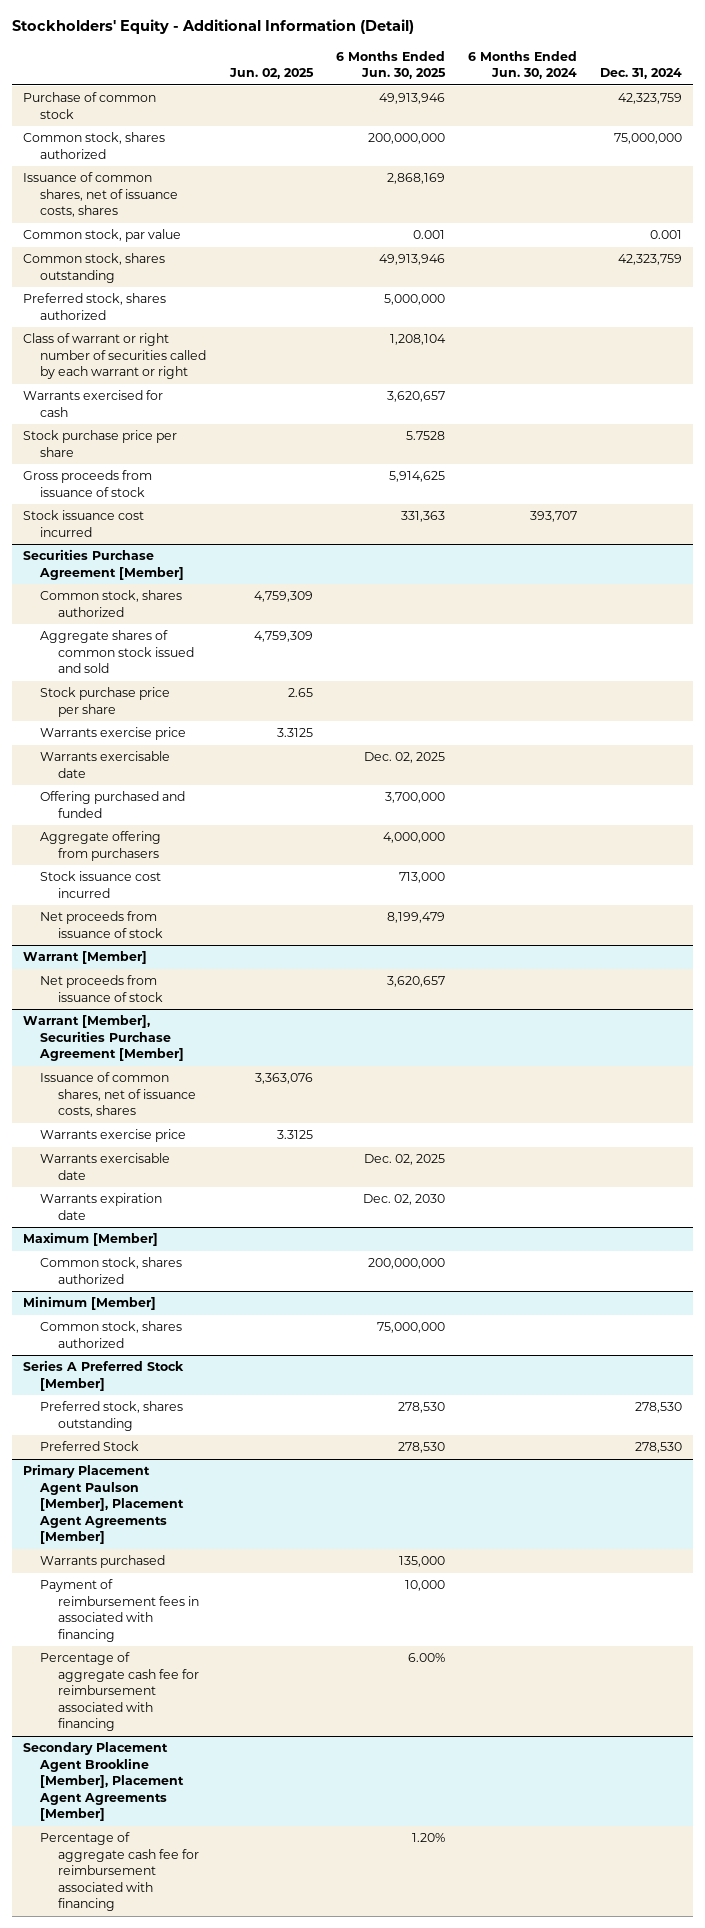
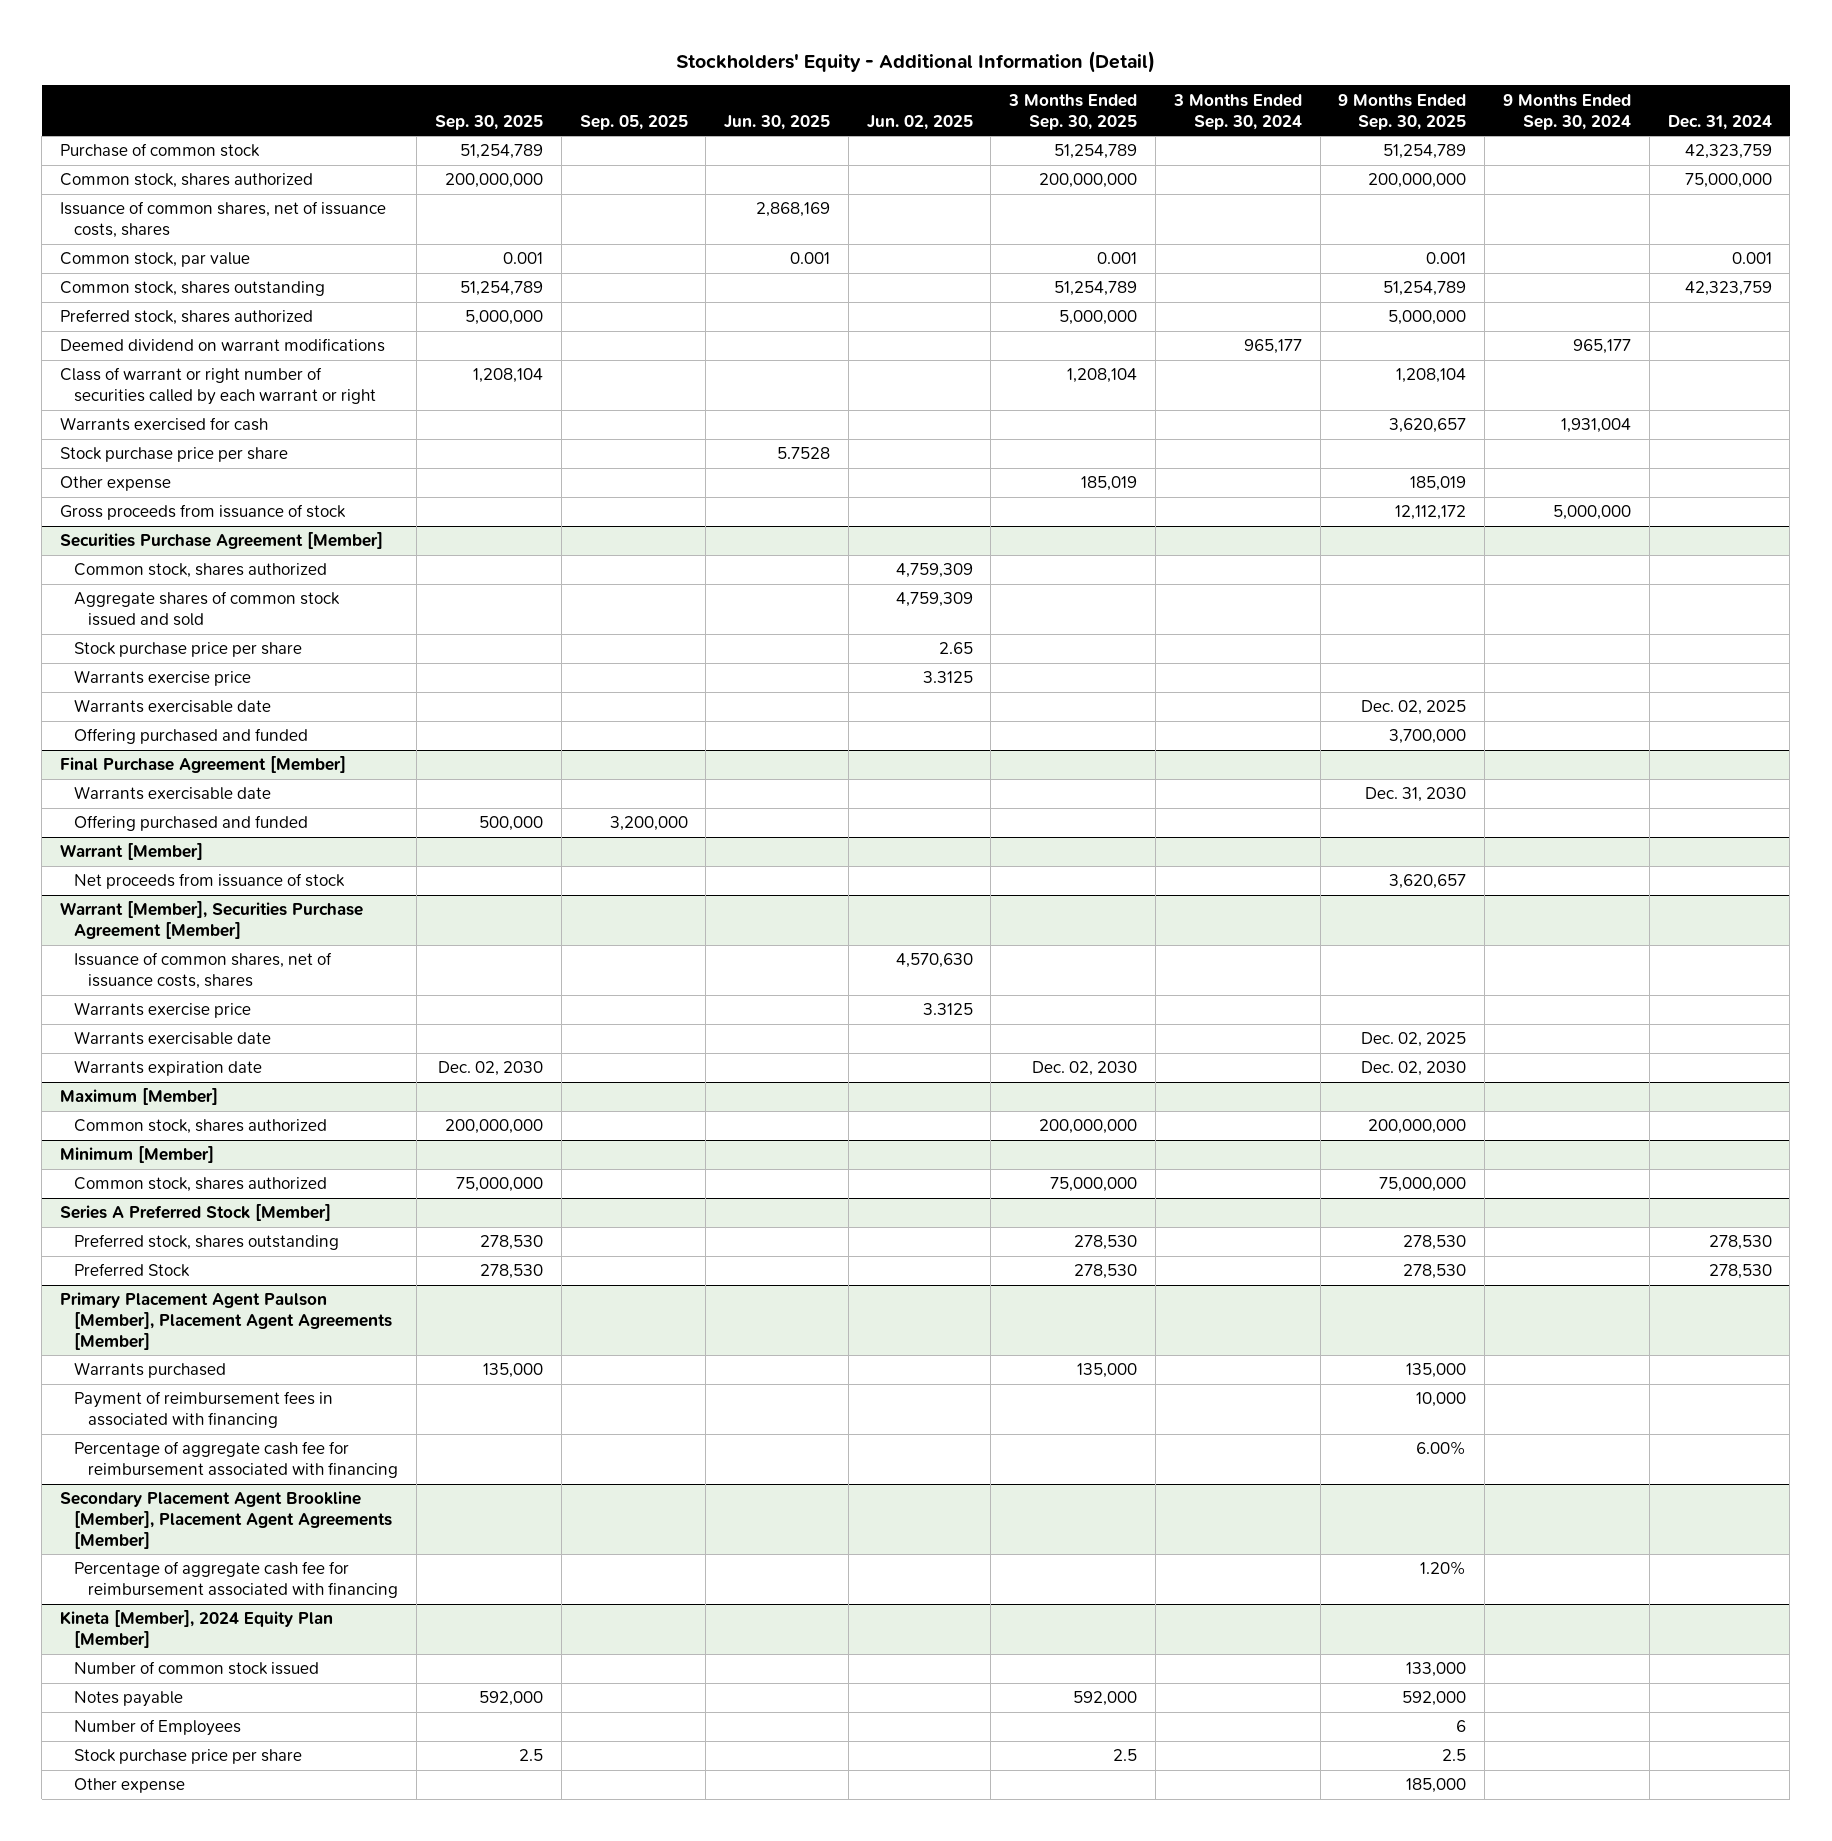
[335,50,446,80] 6 Months Ended Jun. 30, 2025 -> none
[467,50,577,80] 6 Months Ended Jun. 30, 2024 -> none
none -> [434,114,543,130] Sep. 30, 2025
none -> [579,114,688,130] Sep. 05, 2025
none -> [724,114,831,130] Jun. 30, 2025
none -> [1008,93,1138,130] 3 Months Ended Sep. 30, 2025
none -> [1172,93,1302,130] 3 Months Ended Sep. 30, 2024
none -> [1338,93,1467,130] 9 Months Ended Sep. 30, 2025
none -> [1503,93,1632,130] 9 Months Ended Sep. 30, 2024
none -> [60,338,386,353] Deemed dividend on warrant modifications
none -> [60,476,172,492] Other expense
[23,510,145,537] Stock issuance cost incurred -> none
[40,831,162,861] Aggregate offering from purchasers -> none
[40,871,162,898] Stock issuance cost incurred -> none
[40,911,163,938] Net proceeds from issuance of stock -> none
none -> [60,756,347,774] Final Purchase Agreement [Member]
none -> [74,786,272,801] Warrants exercisable date
none -> [74,815,309,832] Offering purchased and funded
[254,1073,313,1085] 3,363,076 -> [895,953,973,969] 4,570,630
none -> [60,1610,334,1649] Kineta [Member], 2024 Equity Plan [Member]
none -> [74,1661,320,1676] Number of common stock issued
none -> [74,1691,184,1708] Notes payable
none -> [74,1719,242,1737] Number of Employees
none -> [74,1749,303,1765] Stock purchase price per share
none -> [74,1778,186,1794] Other expense

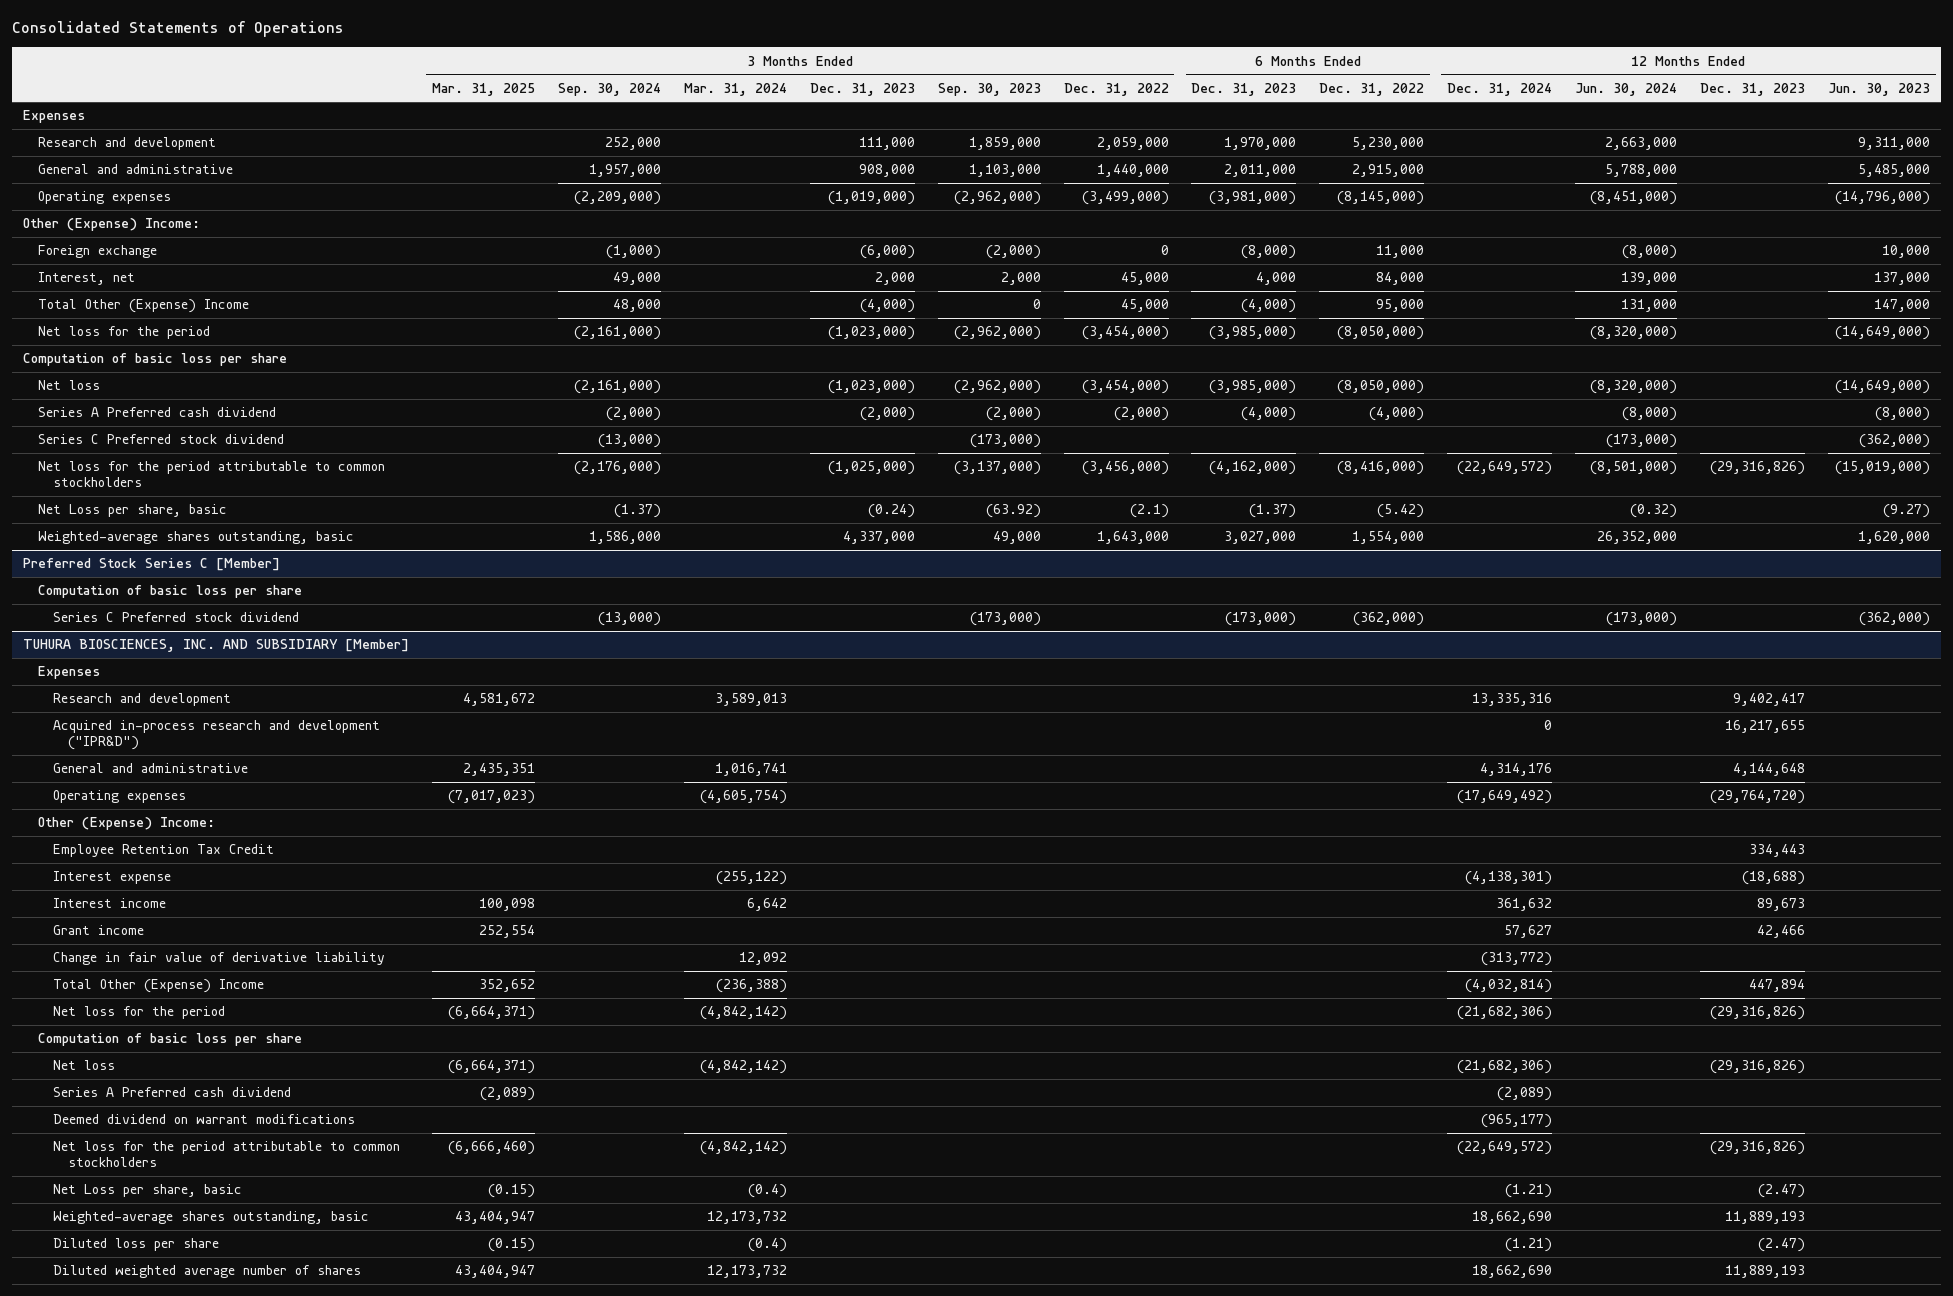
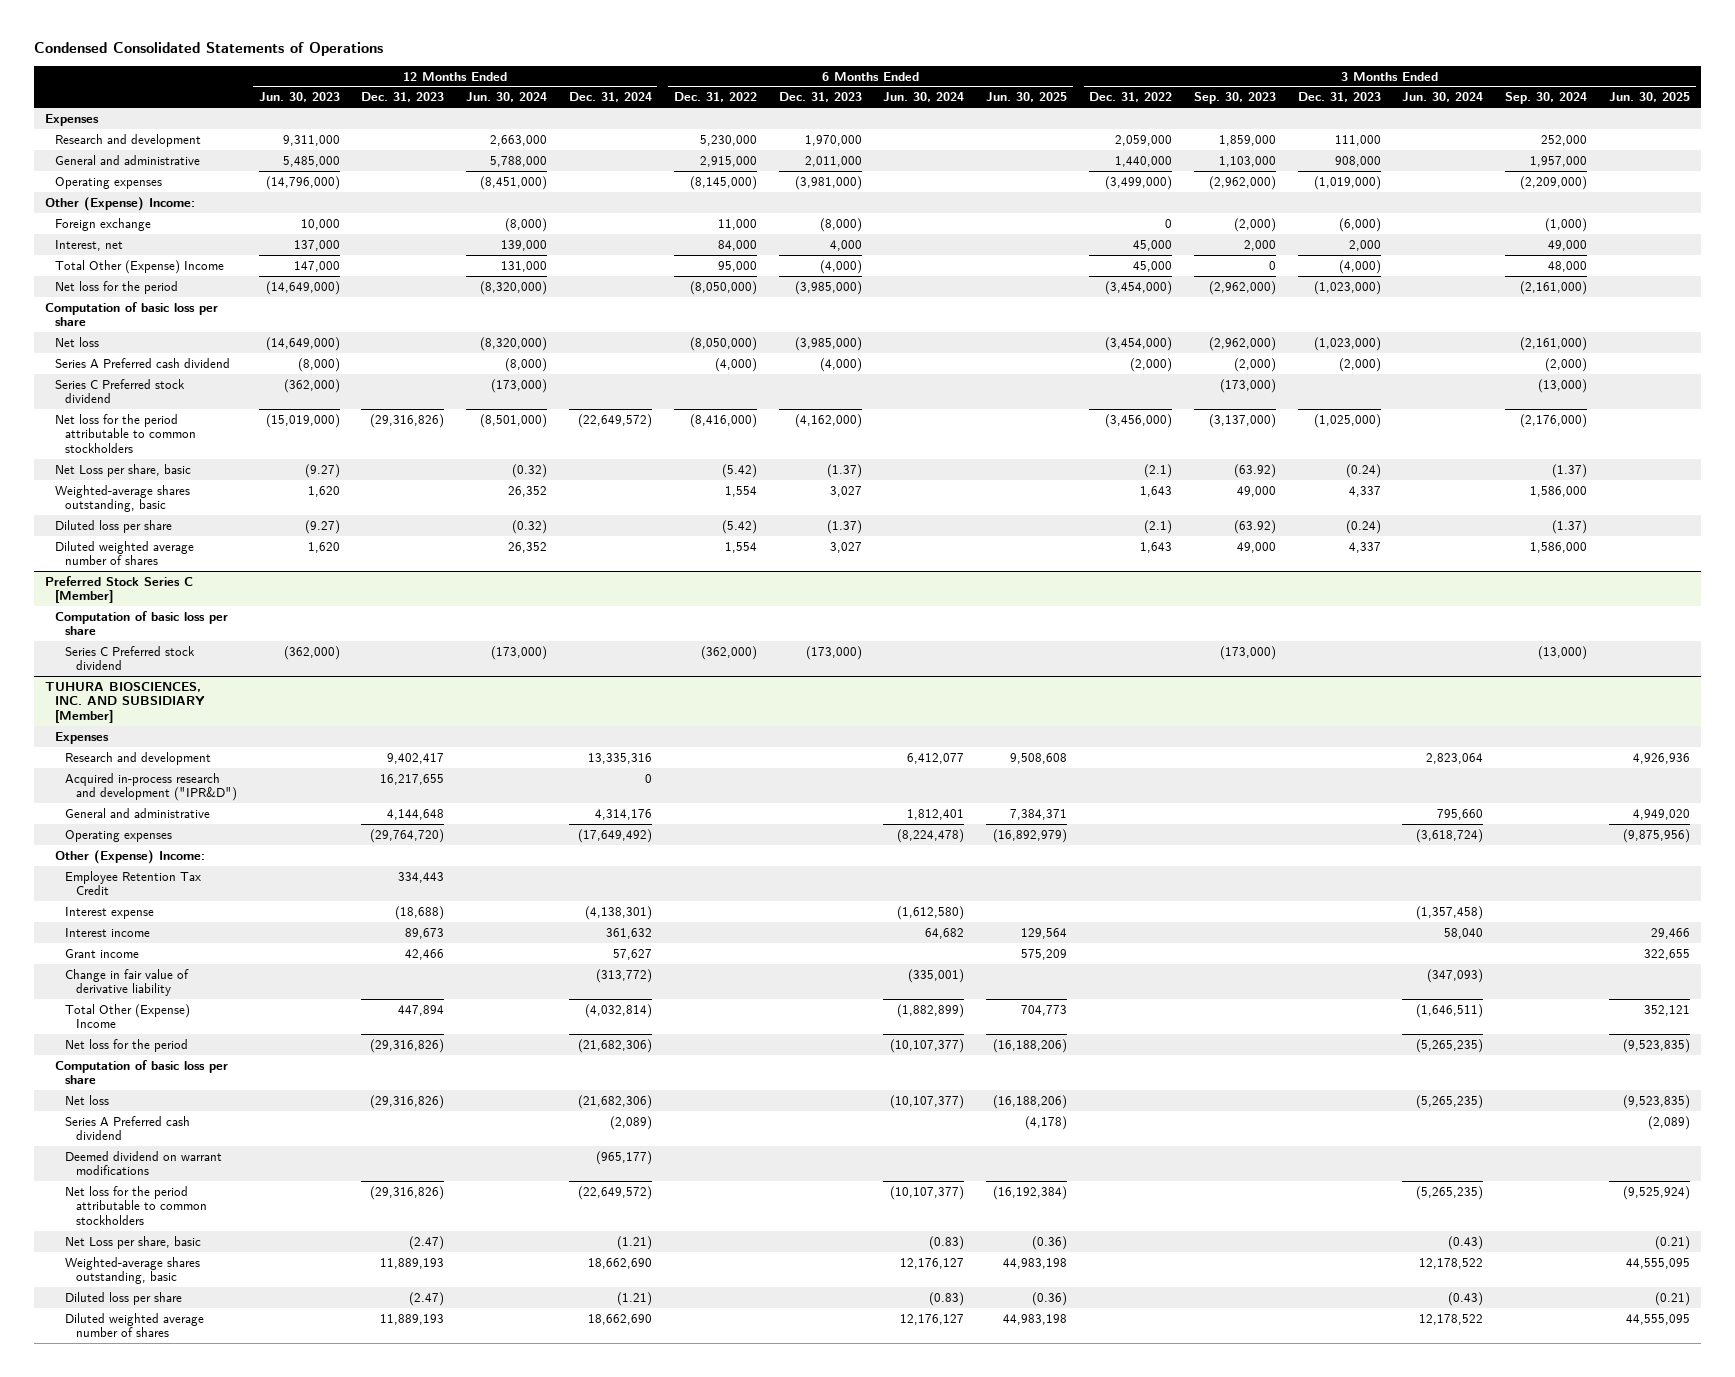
[11,21,344,38] Consolidated Statements of Operations -> [33,42,383,57] Condensed Consolidated Statements of Operations
[432,82,536,96] Mar. 31, 2025 -> none
[683,82,787,96] Mar. 31, 2024 -> none
none -> [883,92,965,103] Jun. 30, 2024
none -> [986,92,1068,103] Jun. 30, 2025
none -> [1402,92,1484,103] Jun. 30, 2024
none -> [1609,92,1691,103] Jun. 30, 2025
[842,531,915,545] 4,337,000 -> [1348,485,1381,497] 4,337
[1096,531,1169,545] 1,643,000 -> [1140,485,1173,497] 1,643
[1224,531,1297,545] 3,027,000 -> [829,485,862,497] 3,027
[1352,531,1425,545] 1,554,000 -> [724,485,757,497] 1,554
[1597,531,1678,545] 26,352,000 -> [508,485,548,497] 26,352
[1857,531,1930,545] 1,620,000 -> [307,485,340,497] 1,620
none -> [54,519,172,533] Diluted loss per share
none -> [54,540,194,566] Diluted weighted average number of shares

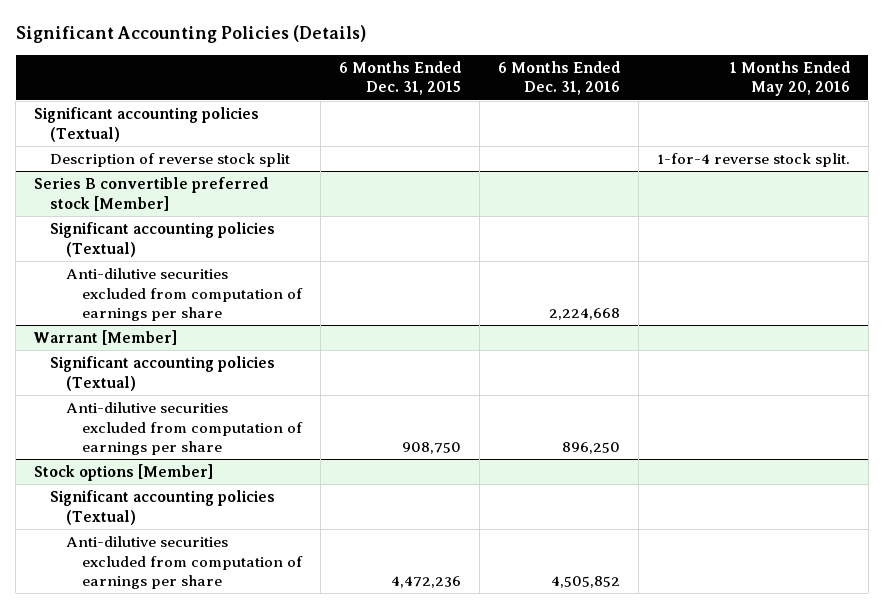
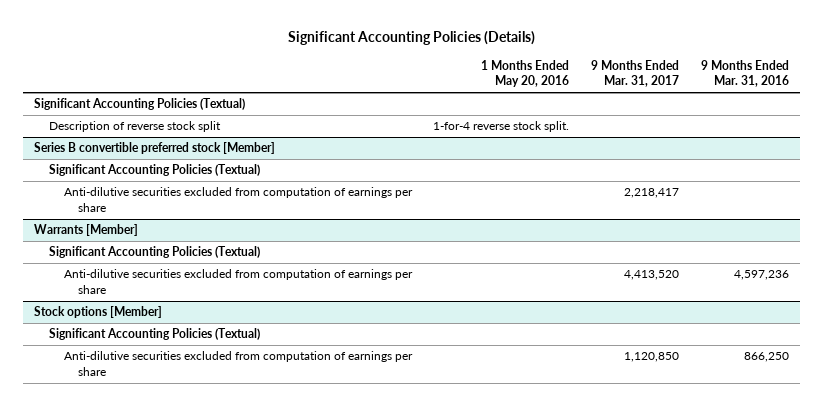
[339,60,462,96] 6 Months Ended Dec. 31, 2015 -> none
[497,60,620,96] 6 Months Ended Dec. 31, 2016 -> none
none -> [591,59,680,88] 9 Months Ended Mar. 31, 2017
none -> [700,59,789,88] 9 Months Ended Mar. 31, 2016
[34,106,260,142] Significant accounting policies (Textual) -> [34,98,246,111] Significant Accounting Policies (Textual)
[50,221,276,257] Significant accounting policies (Textual) -> [48,164,260,177] Significant Accounting Policies (Textual)
[34,329,178,345] Warrant [Member] -> [34,224,139,237] Warrants [Member]
[50,355,276,391] Significant accounting policies (Textual) -> [48,246,260,259] Significant Accounting Policies (Textual)
[50,489,276,525] Significant accounting policies (Textual) -> [48,328,260,341] Significant Accounting Policies (Textual)

